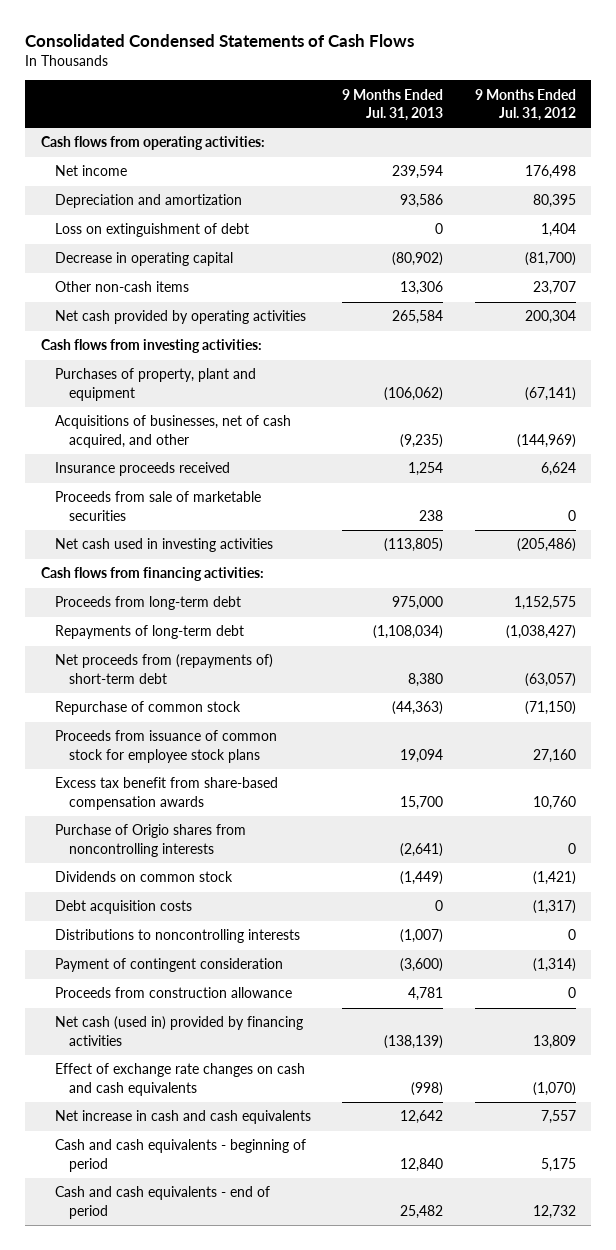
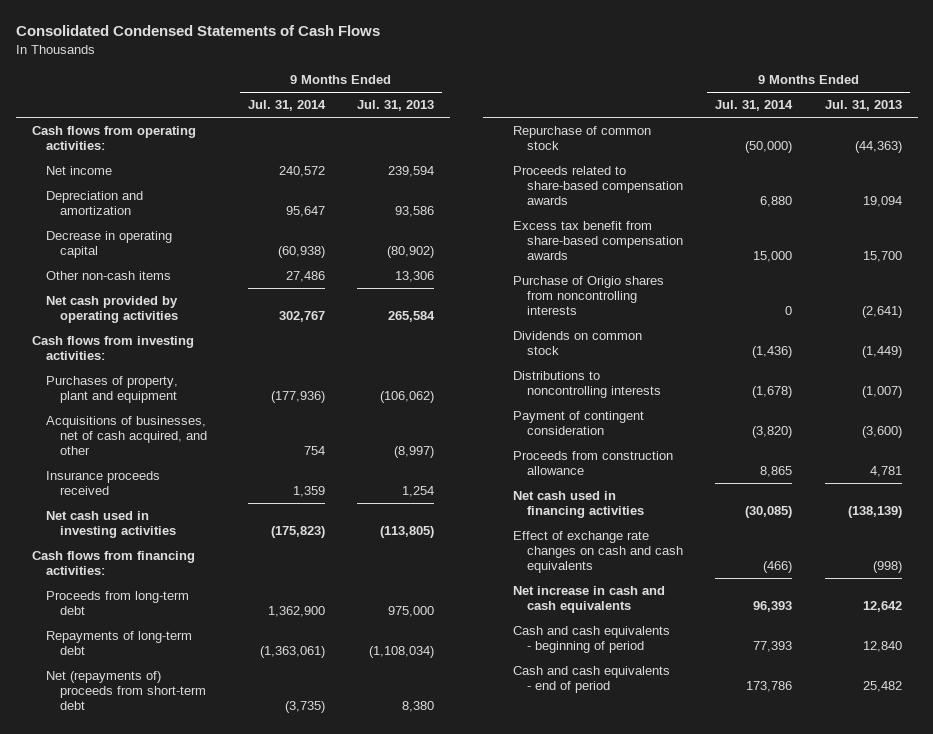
[474,88,576,122] 9 Months Ended Jul. 31, 2012 -> none
none -> [248,100,327,112] Jul. 31, 2014
[54,223,249,238] Loss on extinguishment of debt -> none
[400,433,444,448] (9,235) -> [394,446,435,459] (8,997)
[54,491,261,521] Proceeds from sale of marketable securities -> none
[54,654,273,684] Net proceeds from (repayments of) short-term debt -> [45,671,206,711] Net (repayments of) proceeds from short-term debt
[54,730,277,763] Proceeds from issuance of common stock for employee stock plans -> [513,166,684,206] Proceeds related to share-based compensation awards
[54,900,192,915] Debt acquisition costs -> none
[54,1016,303,1046] Net cash (used in) provided by financing activities -> [513,491,645,519] Net cash used in financing activities

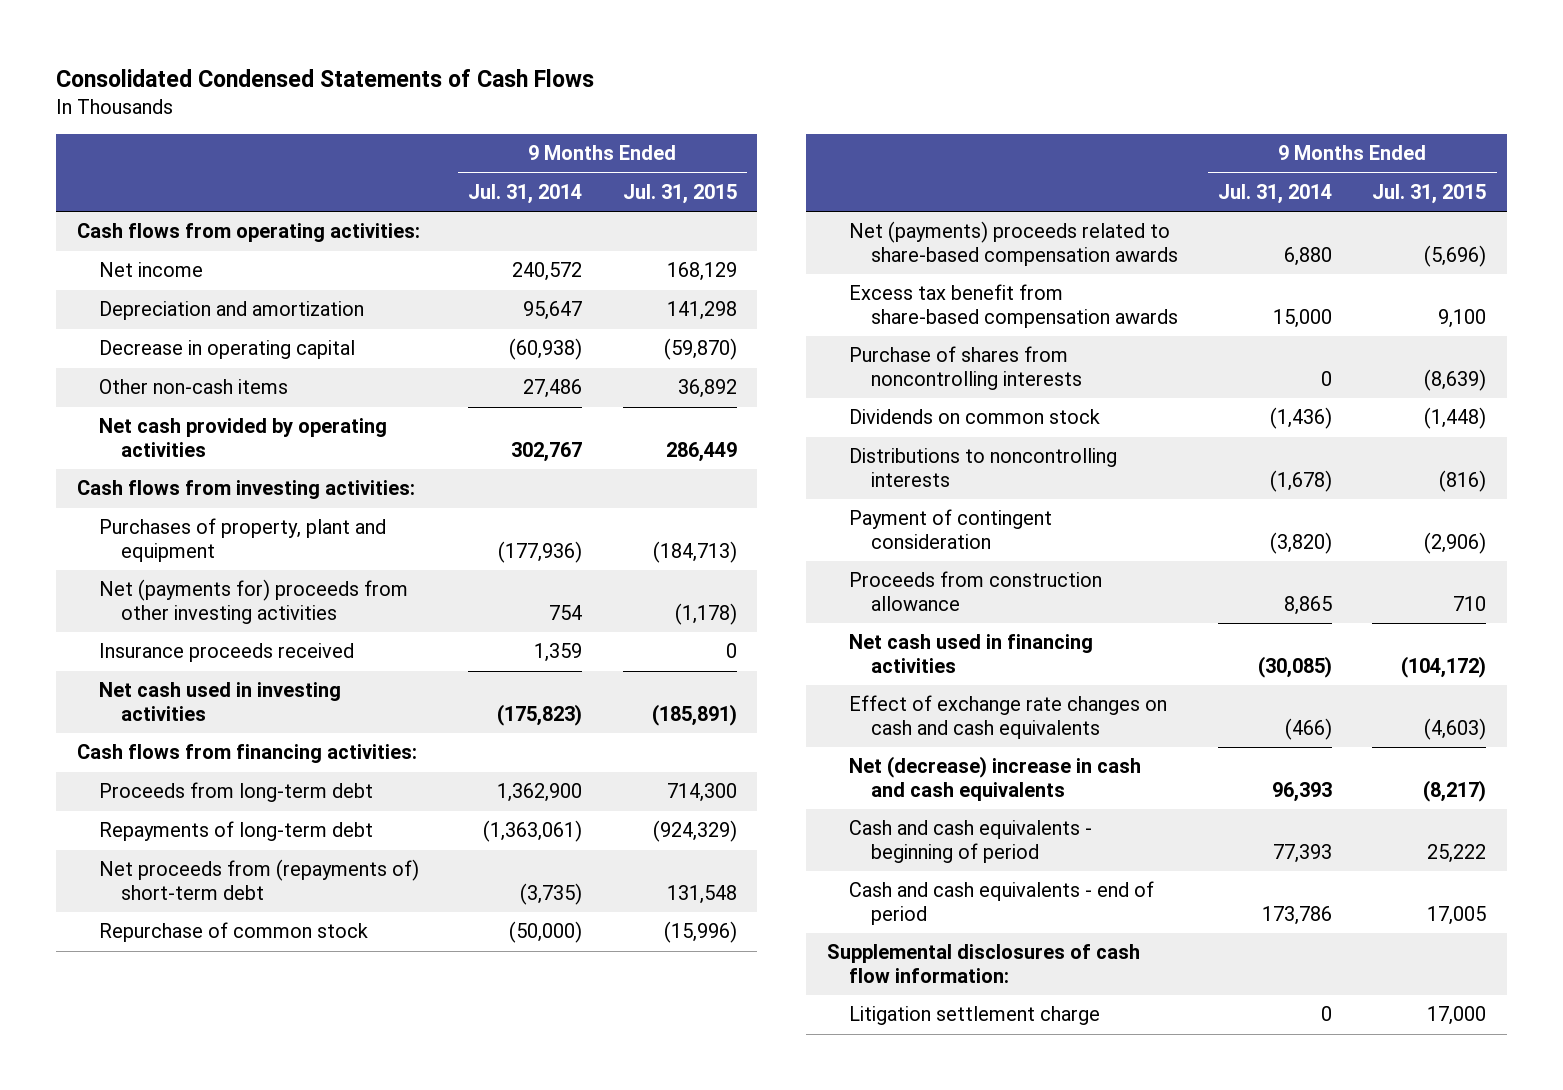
[357,100,435,112] Jul. 31, 2013 -> none
none -> [622,184,737,205] Jul. 31, 2015
[45,416,207,456] Acquisitions of businesses, net of cash acquired, and other -> [98,579,408,624] Net (payments for) proceeds from other investing activities
[45,671,206,711] Net (repayments of) proceeds from short-term debt -> [98,859,419,900] Net proceeds from (repayments of) short-term debt
[513,166,684,206] Proceeds related to share-based compensation awards -> [848,221,1178,266] Net (payments) proceeds related to share-based compensation awards
[513,276,665,316] Purchase of Origio shares from noncontrolling interests -> [848,346,1082,390] Purchase of shares from noncontrolling interests
[513,586,666,614] Net increase in cash and cash equivalents -> [848,756,1141,801] Net (decrease) increase in cash and cash equivalents
none -> [826,944,1140,983] Supplemental disclosures of cash flow information:
none -> [848,1006,1100,1026] Litigation settlement charge

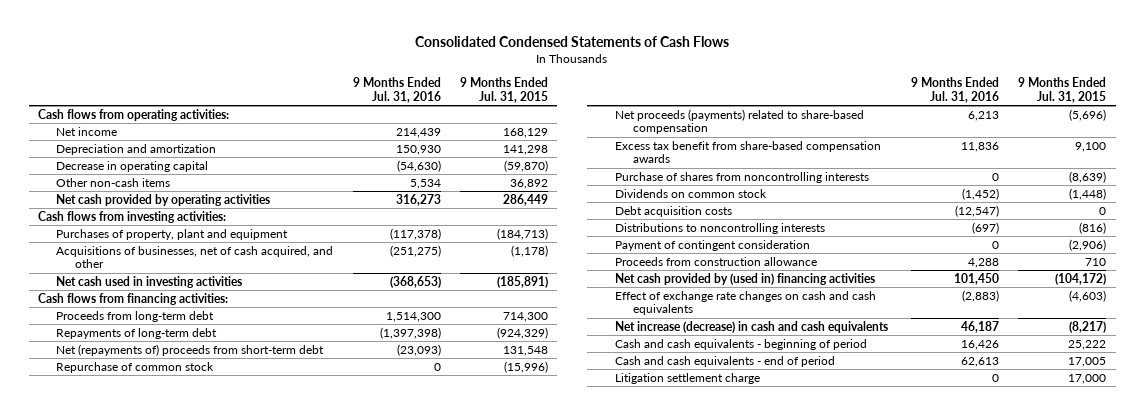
[468,184,583,205] Jul. 31, 2014 -> none
none -> [352,77,441,104] 9 Months Ended Jul. 31, 2016
[98,643,354,663] Insurance proceeds received -> none
[98,579,408,624] Net (payments for) proceeds from other investing activities -> [56,245,334,269] Acquisitions of businesses, net of cash acquired, and other
[98,859,419,900] Net proceeds from (repayments of) short-term debt -> [56,343,325,356] Net (repayments of) proceeds from short-term debt
[848,221,1178,266] Net (payments) proceeds related to share-based compensation awards -> [614,108,864,135] Net proceeds (payments) related to share-based compensation
none -> [614,205,732,217] Debt acquisition costs
[848,634,1093,673] Net cash used in financing activities -> [614,272,875,285] Net cash provided by (used in) financing activities
[848,756,1141,801] Net (decrease) increase in cash and cash equivalents -> [614,320,888,333] Net increase (decrease) in cash and cash equivalents
[826,944,1140,983] Supplemental disclosures of cash flow information: -> none

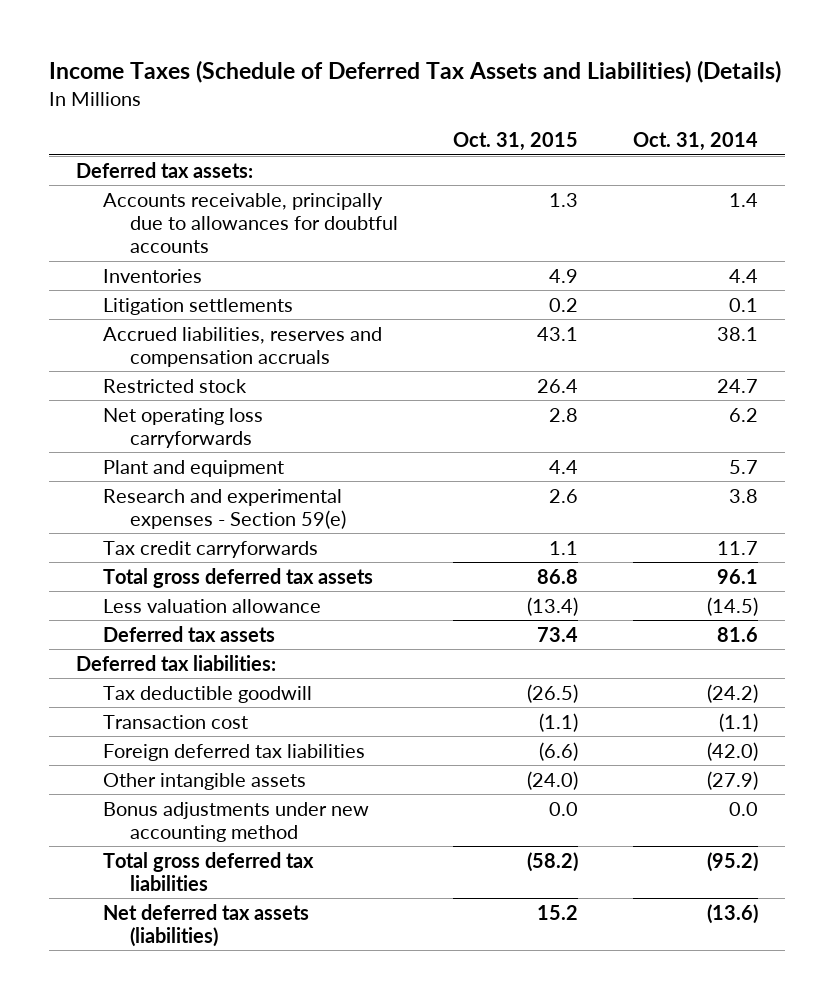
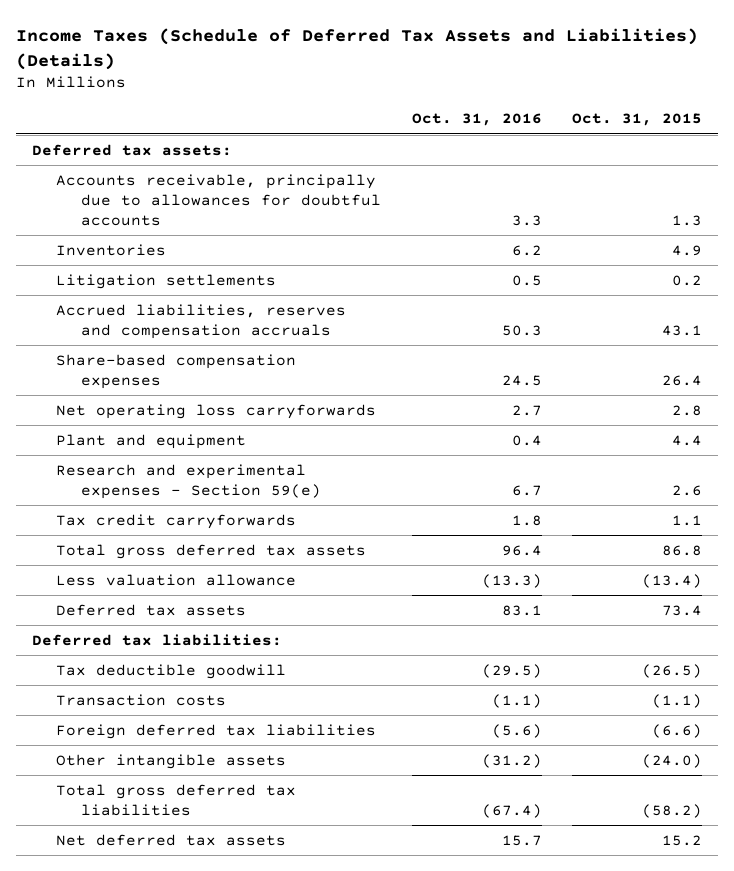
[632,132,758,152] Oct. 31, 2014 -> none
none -> [411,113,542,127] Oct. 31, 2016
[103,378,248,393] Restricted stock -> [56,353,297,389] Share-based compensation expenses
[103,714,249,729] Transaction cost -> [56,693,227,706] Transaction costs
[103,801,370,842] Bonus adjustments under new accounting method -> none
[103,903,310,947] Net deferred tax assets (liabilities) -> [56,833,287,846] Net deferred tax assets

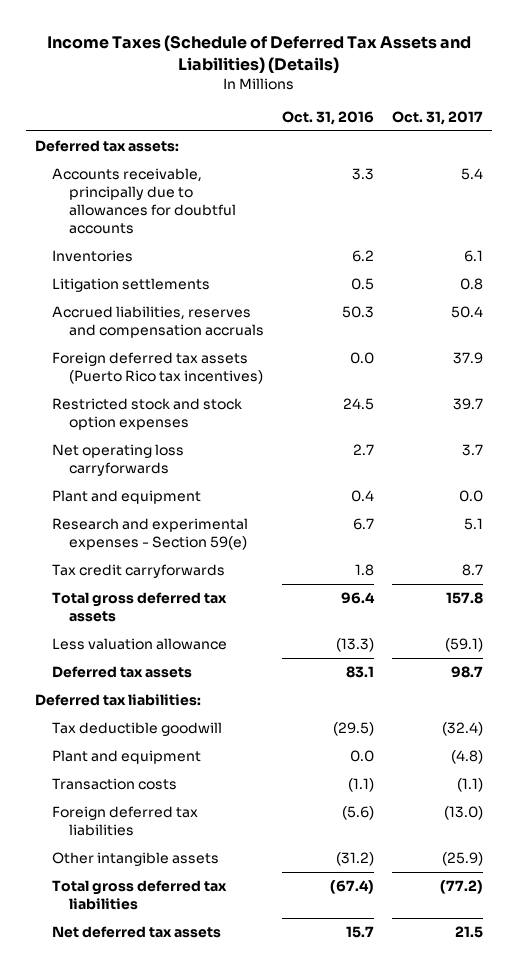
[572,113,703,127] Oct. 31, 2015 -> none
none -> [392,110,484,125] Oct. 31, 2017
none -> [52,352,263,384] Foreign deferred tax assets (Puerto Rico tax incentives)
[56,353,297,389] Share-based compensation expenses -> [52,398,243,430] Restricted stock and stock option expenses
none -> [52,750,202,765] Plant and equipment

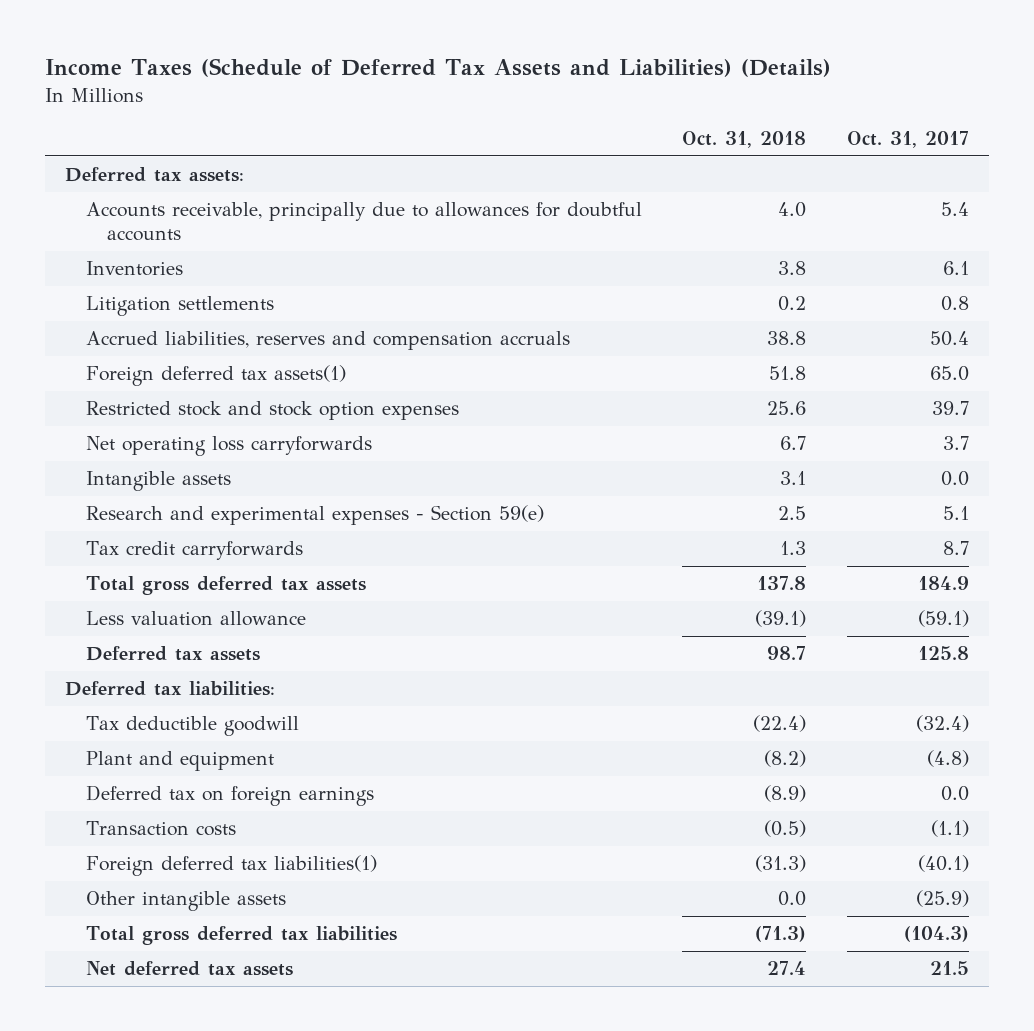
[281,110,374,125] Oct. 31, 2016 -> none
none -> [682,131,807,149] Oct. 31, 2018
[52,352,263,384] Foreign deferred tax assets (Puerto Rico tax incentives) -> [86,365,347,387] Foreign deferred tax assets(1)
[453,352,484,365] 37.9 -> [929,366,969,382] 65.0
[52,490,202,505] Plant and equipment -> [86,471,232,492] Intangible assets
[446,592,484,605] 157.8 -> [917,576,969,591] 184.9
[451,666,484,679] 98.7 -> [917,646,969,661] 125.8
none -> [86,785,375,807] Deferred tax on foreign earnings
[52,806,199,836] Foreign deferred tax liabilities -> [86,855,378,877] Foreign deferred tax liabilities(1)
[444,806,484,821] (13.0) -> [917,855,969,873] (40.1)
[440,880,484,895] (77.2) -> [903,926,969,943] (104.3)

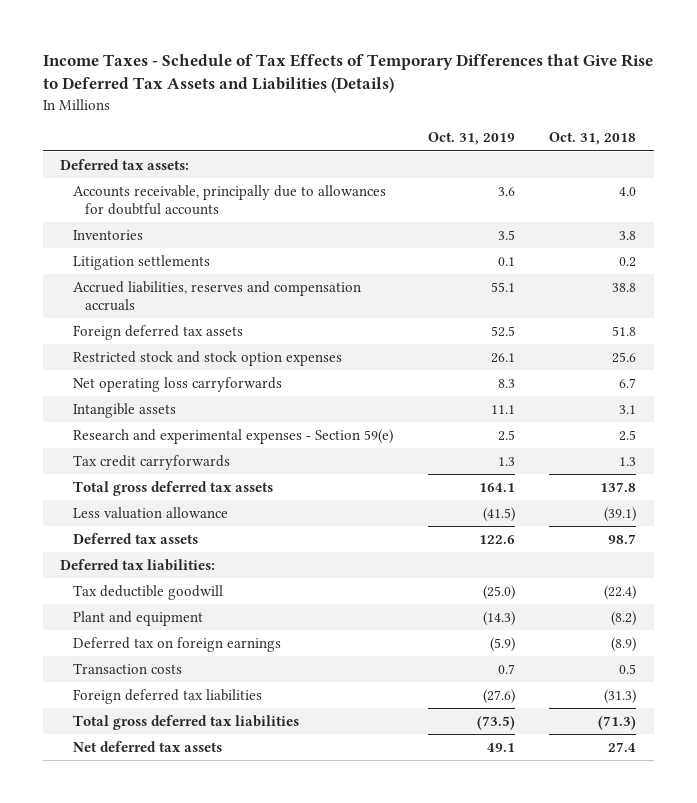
[44,58,831,78] Income Taxes (Schedule of Deferred Tax Assets and Liabilities) (Details) -> [43,54,654,94] Income Taxes - Schedule of Tax Effects of Temporary Differences that Give Rise to Deferred Tax Assets and Liabilities (Details)
[846,131,969,149] Oct. 31, 2017 -> none
none -> [427,132,515,146] Oct. 31, 2019
[86,365,347,387] Foreign deferred tax assets(1) -> [72,324,243,340] Foreign deferred tax assets
[86,891,287,912] Other intangible assets -> none
[764,820,807,838] (0.5) -> [619,663,637,674] 0.5
[86,855,378,877] Foreign deferred tax liabilities(1) -> [72,688,262,704] Foreign deferred tax liabilities

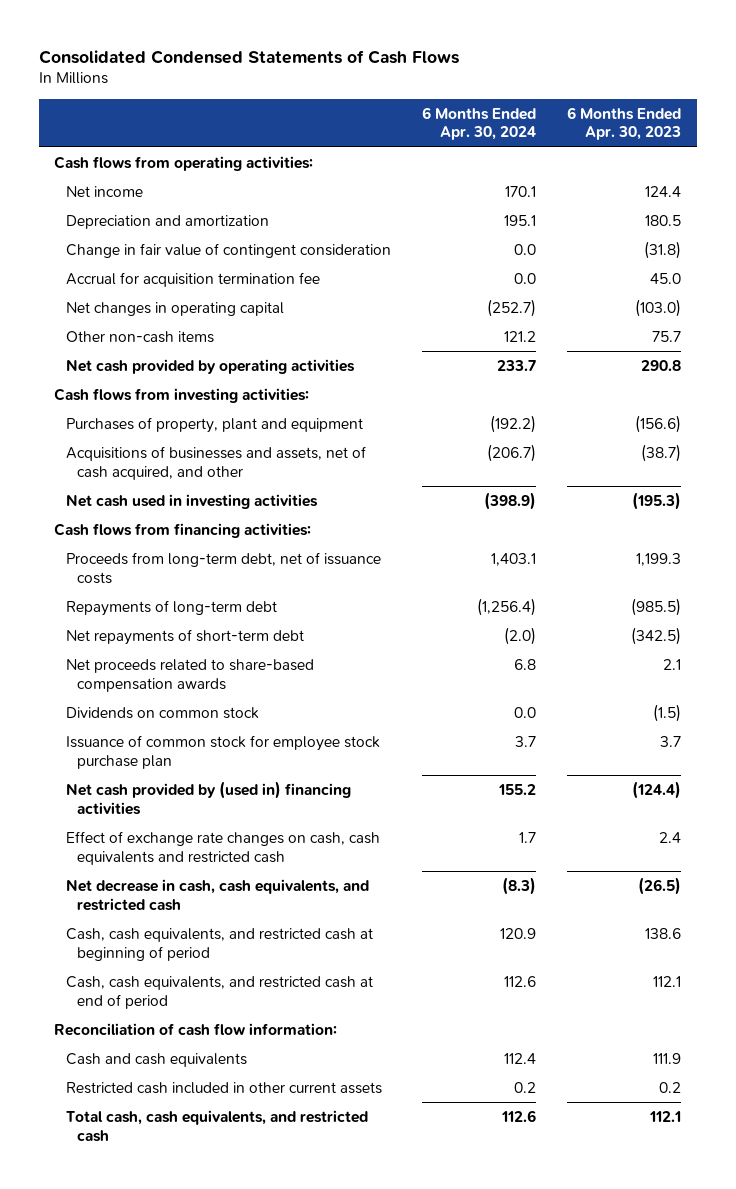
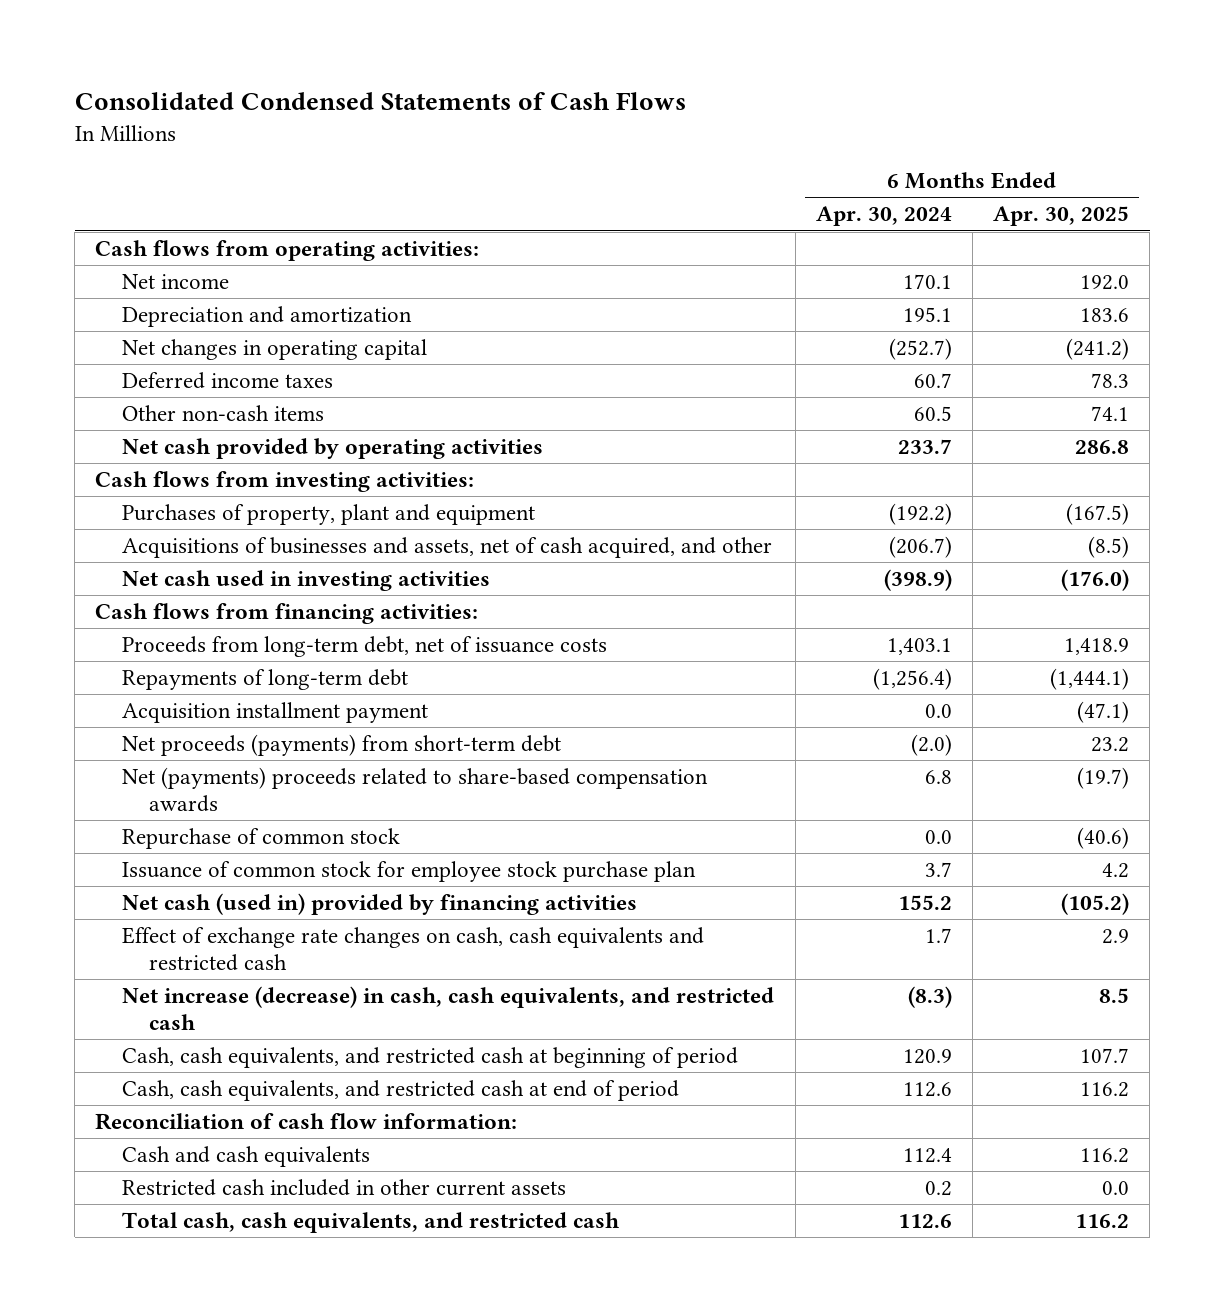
[567,106,682,141] 6 Months Ended Apr. 30, 2023 -> none
none -> [993,206,1130,227] Apr. 30, 2025
[65,242,391,258] Change in fair value of contingent consideration -> none
[65,271,320,287] Accrual for acquisition termination fee -> none
none -> [122,372,334,390] Deferred income taxes
[503,330,536,342] 121.2 -> [913,406,952,422] 60.5
[65,706,259,719] Dividends on common stock -> none
none -> [122,702,429,724] Acquisition installment payment
[65,628,304,645] Net repayments of short-term debt -> [122,734,562,757] Net proceeds (payments) from short-term debt
[65,658,314,692] Net proceeds related to share-based compensation awards -> [122,767,709,812] Net (payments) proceeds related to share-based compensation awards
none -> [122,828,401,850] Repurchase of common stock
[65,780,351,815] Net cash provided by (used in) financing activities -> [122,893,638,916] Net cash (used in) provided by financing activities
[65,878,369,911] Net decrease in cash, cash equivalents, and restricted cash -> [122,986,775,1030] Net increase (decrease) in cash, cash equivalents, and restricted cash

